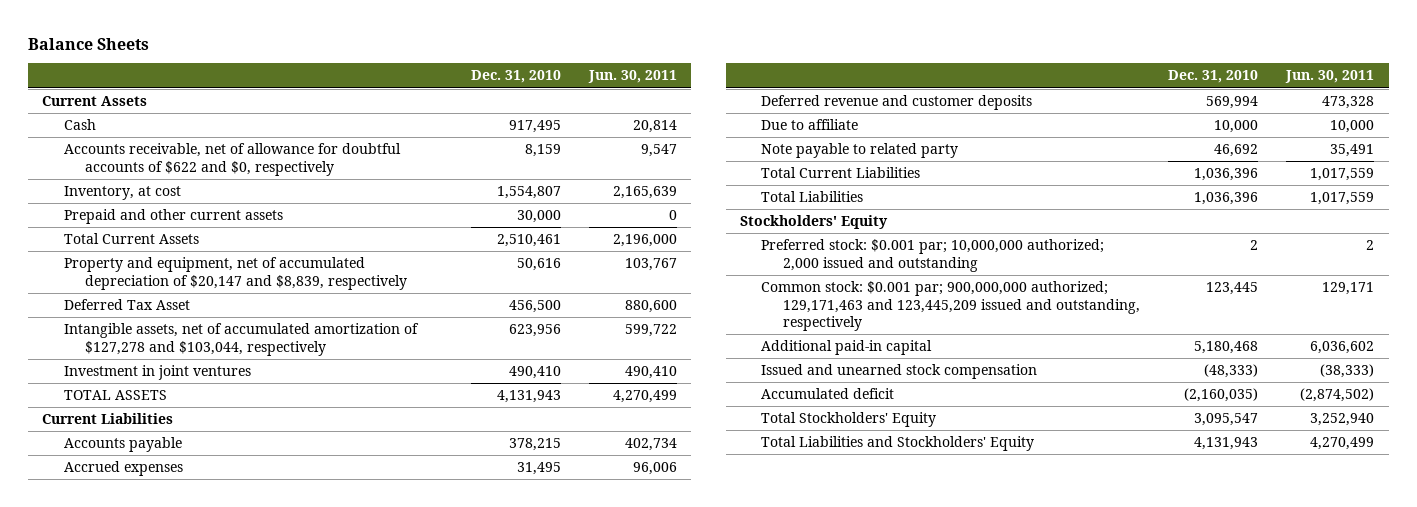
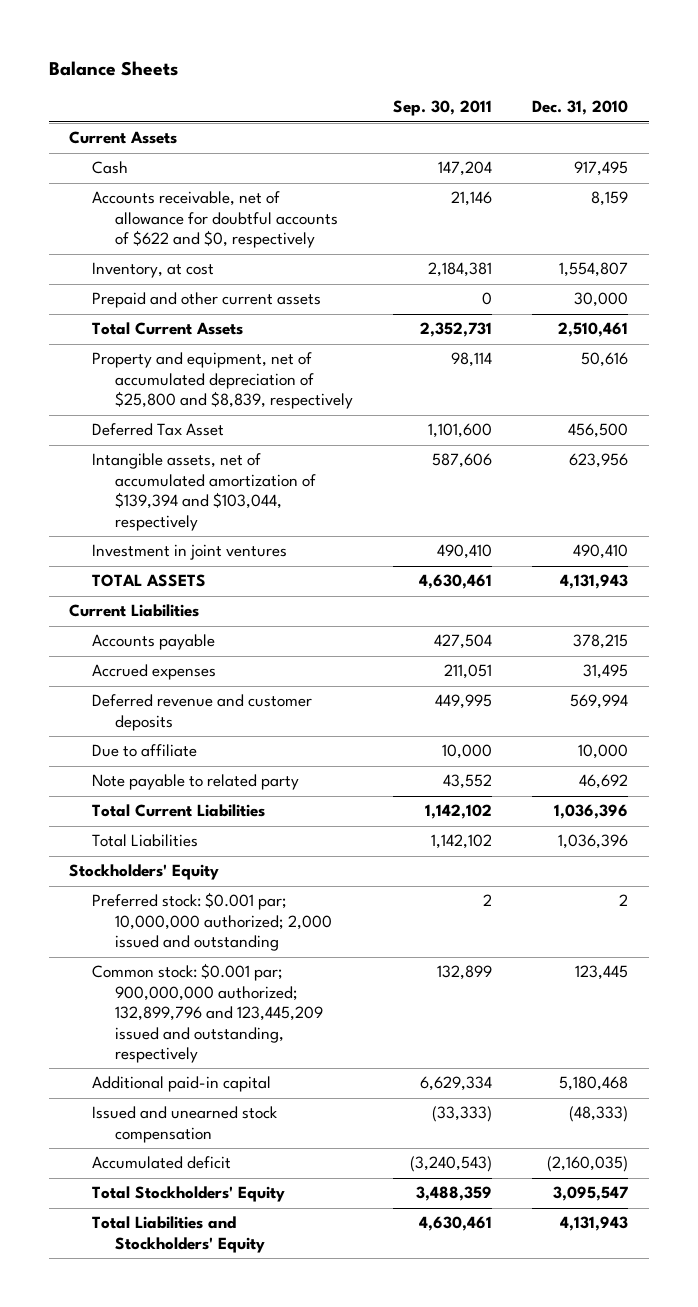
[587,70,677,84] Jun. 30, 2011 -> none
none -> [392,100,492,117] Sep. 30, 2011
[63,257,408,290] Property and equipment, net of accumulated depreciation of $20,147 and $8,839, respectively -> [91,352,353,410] Property and equipment, net of accumulated depreciation of $25,800 and $8,839, respectively
[63,323,419,356] Intangible assets, net of accumulated amortization of $127,278 and $103,044, respectively -> [91,453,316,531] Intangible assets, net of accumulated amortization of $139,394 and $103,044, respectively
[761,281,1140,332] Common stock: $0.001 par; 900,000,000 authorized; 129,171,463 and 123,445,209 issued and outstanding, respectively -> [91,963,323,1063] Common stock: $0.001 par; 900,000,000 authorized; 132,899,796 and 123,445,209 issued and outstanding, respectively

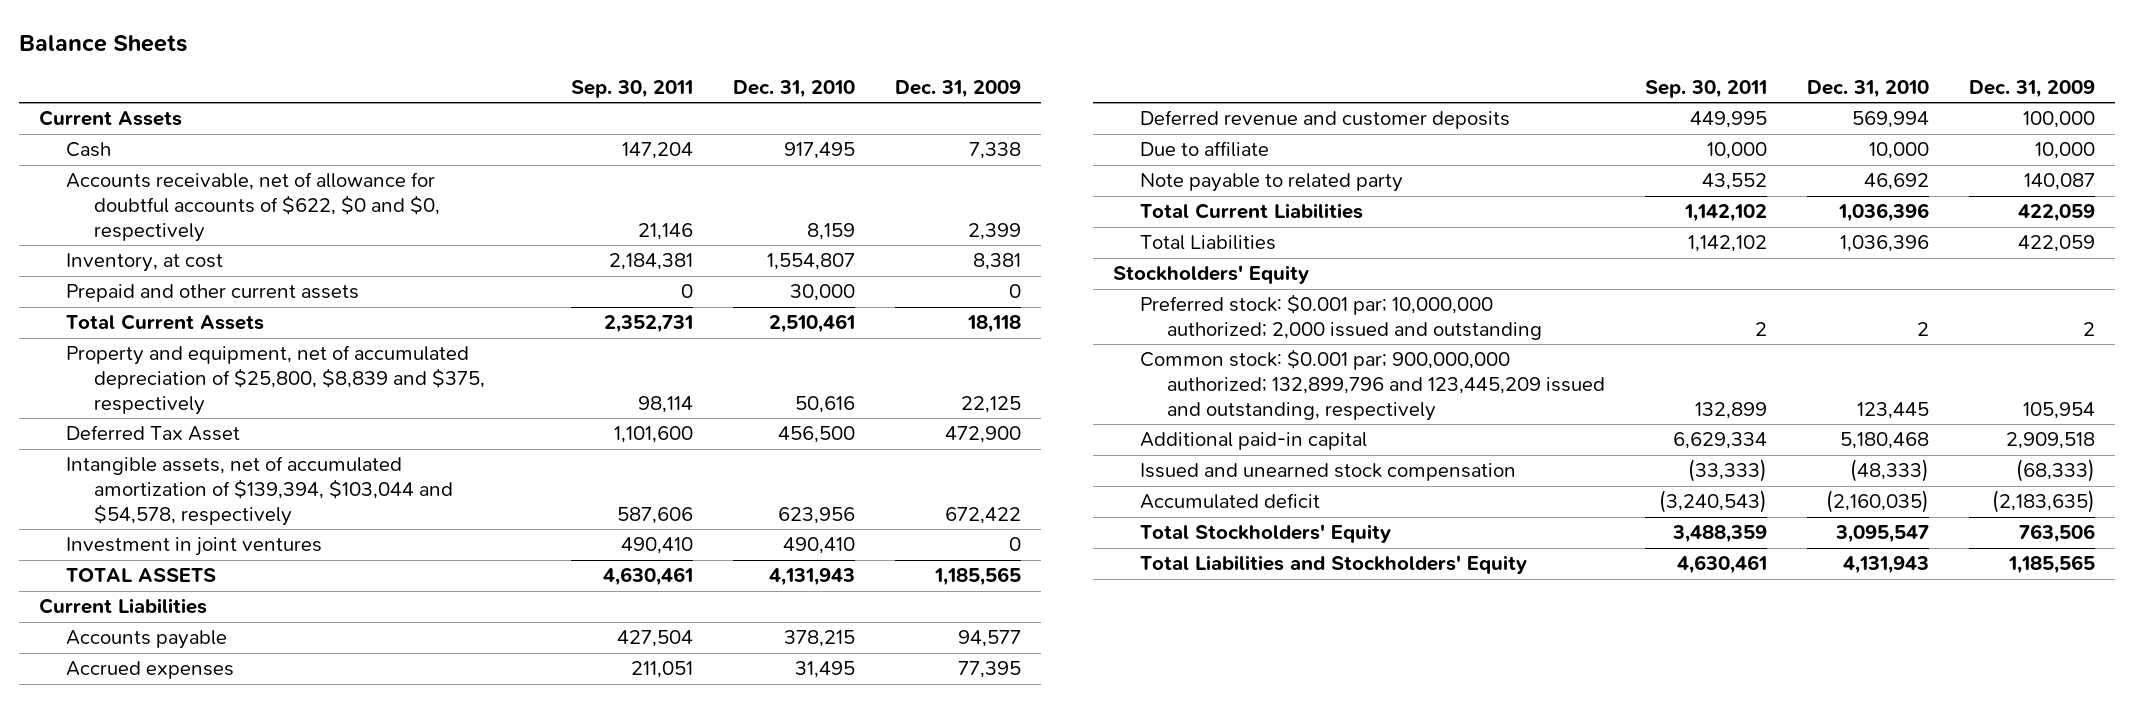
none -> [895,80,1022,99] Dec. 31, 2009
[91,191,338,249] Accounts receivable, net of allowance for doubtful accounts of $622 and $0, respectively -> [66,172,440,242] Accounts receivable, net of allowance for doubtful accounts of $622, $0 and $0, respectively
[91,352,353,410] Property and equipment, net of accumulated depreciation of $25,800 and $8,839, respectively -> [66,345,485,415] Property and equipment, net of accumulated depreciation of $25,800, $8,839 and $375, respectively
[91,453,316,531] Intangible assets, net of accumulated amortization of $139,394 and $103,044, respectively -> [66,456,453,526] Intangible assets, net of accumulated amortization of $139,394, $103,044 and $54,578, respectively

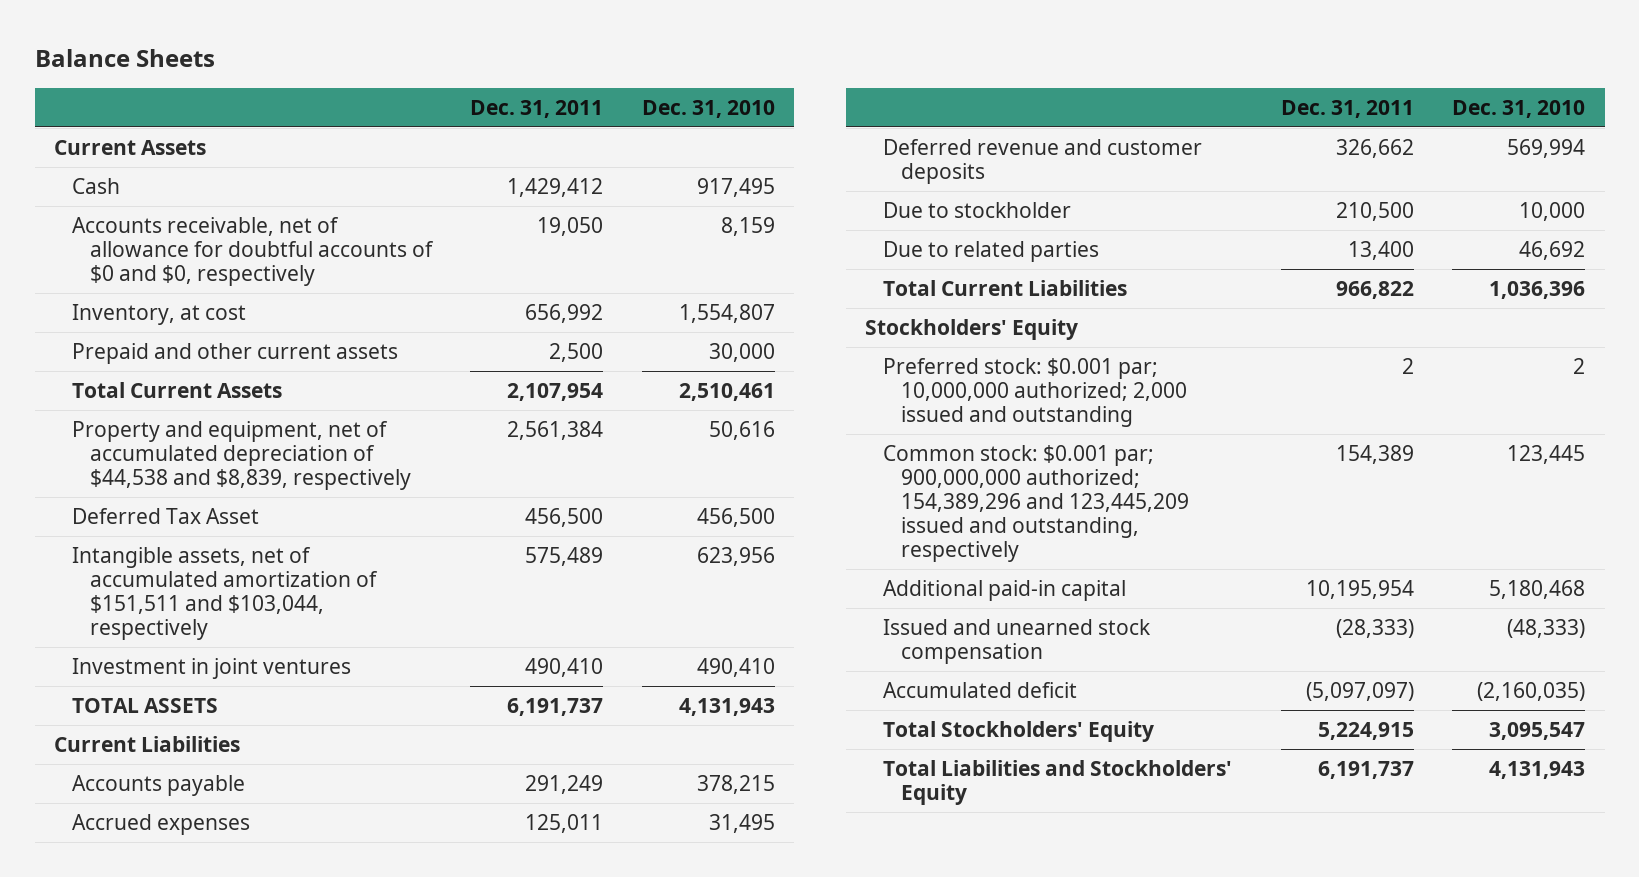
[571,80,694,99] Sep. 30, 2011 -> none
[895,80,1022,99] Dec. 31, 2009 -> none
none -> [470,99,604,118] Dec. 31, 2011
[66,172,440,242] Accounts receivable, net of allowance for doubtful accounts of $622, $0 and $0, respectively -> [71,216,434,286] Accounts receivable, net of allowance for doubtful accounts of $0 and $0, respectively
[66,345,485,415] Property and equipment, net of accumulated depreciation of $25,800, $8,839 and $375, respectively -> [71,420,411,490] Property and equipment, net of accumulated depreciation of $44,538 and $8,839, respectively
[66,456,453,526] Intangible assets, net of accumulated amortization of $139,394, $103,044 and $54,578, respectively -> [71,546,378,640] Intangible assets, net of accumulated amortization of $151,511 and $103,044, respectively
[1139,141,1269,158] Due to affiliate -> [882,201,1071,218] Due to stockholder
[1139,173,1403,193] Note payable to related party -> [882,240,1099,262] Due to related parties
[1139,235,1276,251] Total Liabilities -> none
[1139,349,1606,421] Common stock: $0.001 par; 900,000,000 authorized; 132,899,796 and 123,445,209 issued and outstanding, respectively -> [882,444,1189,562] Common stock: $0.001 par; 900,000,000 authorized; 154,389,296 and 123,445,209 issued and outstanding, respectively

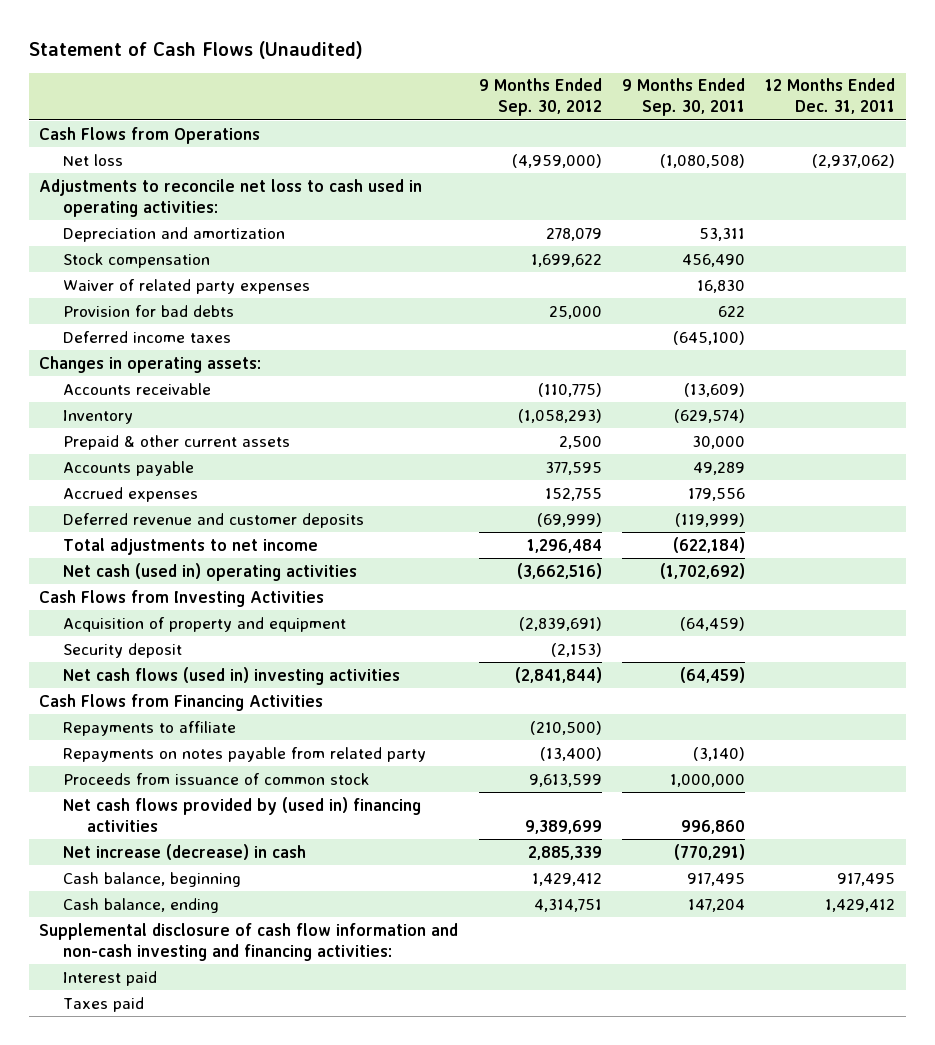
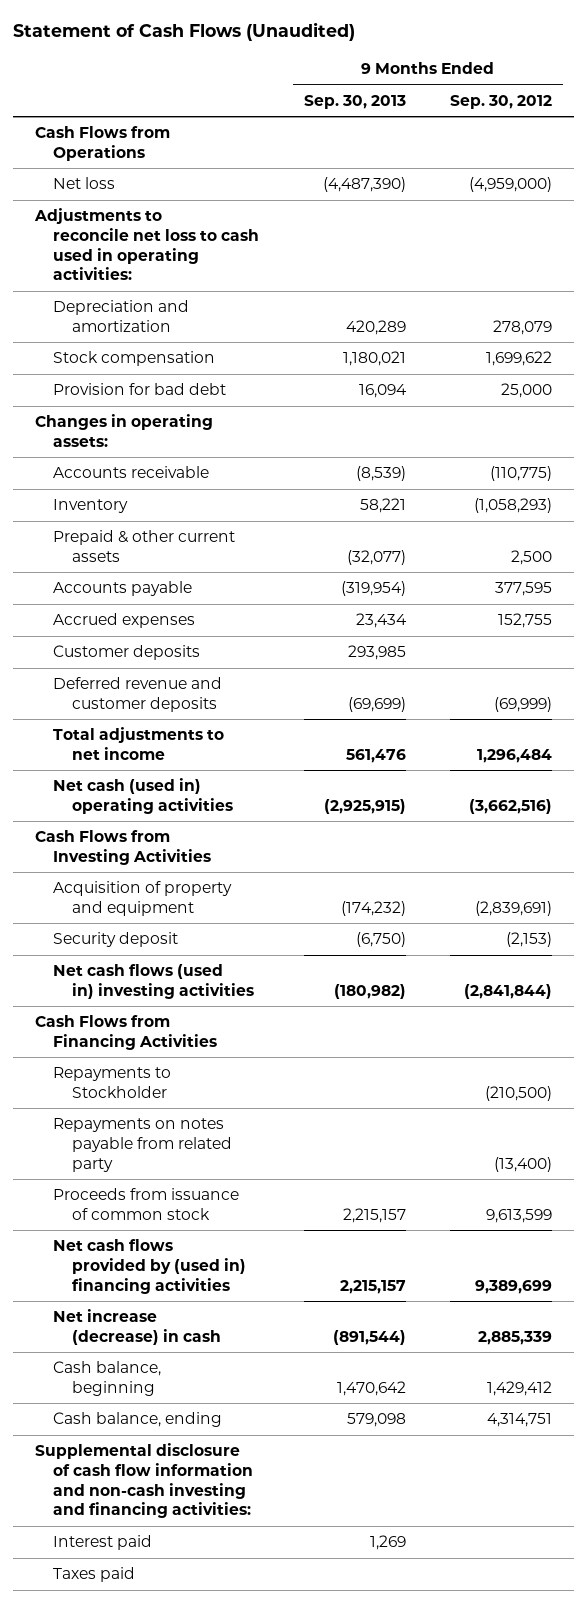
[621,78,745,117] 9 Months Ended Sep. 30, 2011 -> none
[765,78,896,115] 12 Months Ended Dec. 31, 2011 -> none
none -> [303,94,406,109] Sep. 30, 2013
[63,278,311,294] Waiver of related party expenses -> none
[63,330,232,343] Deferred income taxes -> none
[63,304,235,317] Provision for bad debts -> [53,383,227,396] Provision for bad debt
none -> [53,645,201,661] Customer deposits
[63,720,237,736] Repayments to affiliate -> [53,1067,172,1098] Repayments to Stockholder

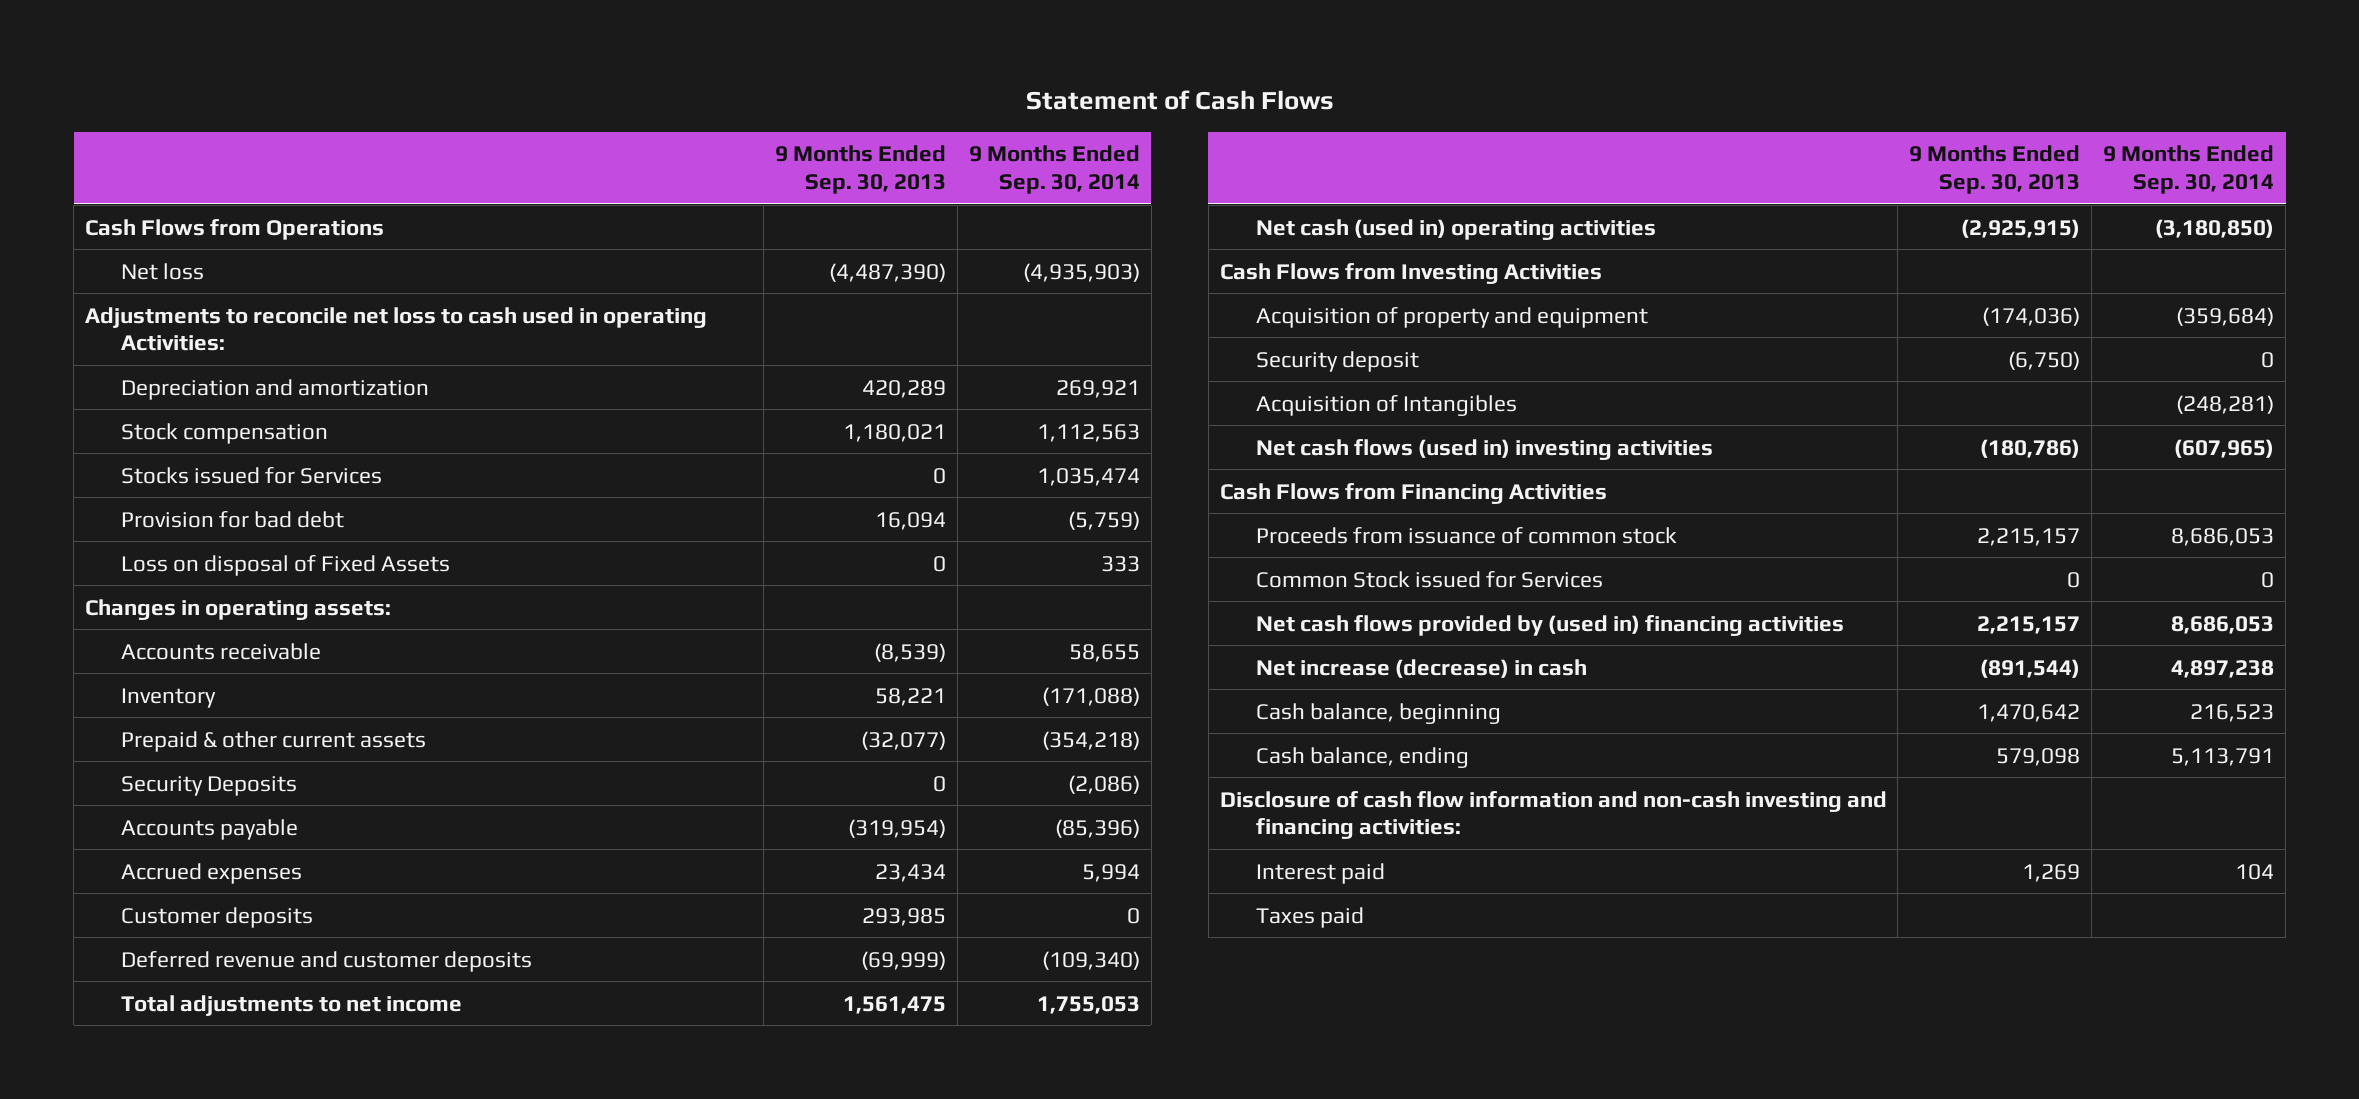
[13,22,356,42] Statement of Cash Flows (Unaudited) -> [1025,89,1334,110] Statement of Cash Flows
[449,94,552,109] Sep. 30, 2012 -> none
none -> [968,145,1140,194] 9 Months Ended Sep. 30, 2014
[34,208,260,281] Adjustments to reconcile net loss to cash used in operating activities: -> [85,306,708,352] Adjustments to reconcile net loss to cash used in operating Activities:
none -> [121,466,383,484] Stocks issued for Services
none -> [121,554,451,576] Loss on disposal of Fixed Assets
none -> [121,775,298,796] Security Deposits
[347,696,406,712] (69,699) -> [861,950,947,970] (69,999)
[345,748,406,763] 561,476 -> [843,995,947,1014] 1,561,475
[340,900,406,916] (174,232) -> [1982,306,2081,326] (174,036)
none -> [1255,394,1517,416] Acquisition of Intangibles
[333,983,406,999] (180,982) -> [1980,438,2081,458] (180,786)
[53,1067,172,1098] Repayments to Stockholder -> none
[53,1118,232,1172] Repayments on notes payable from related party -> none
none -> [1255,570,1603,588] Common Stock issued for Services
[35,1443,254,1519] Supplemental disclosure of cash flow information and non-cash investing and financing activities: -> [1219,790,1887,840] Disclosure of cash flow information and non-cash investing and financing activities:

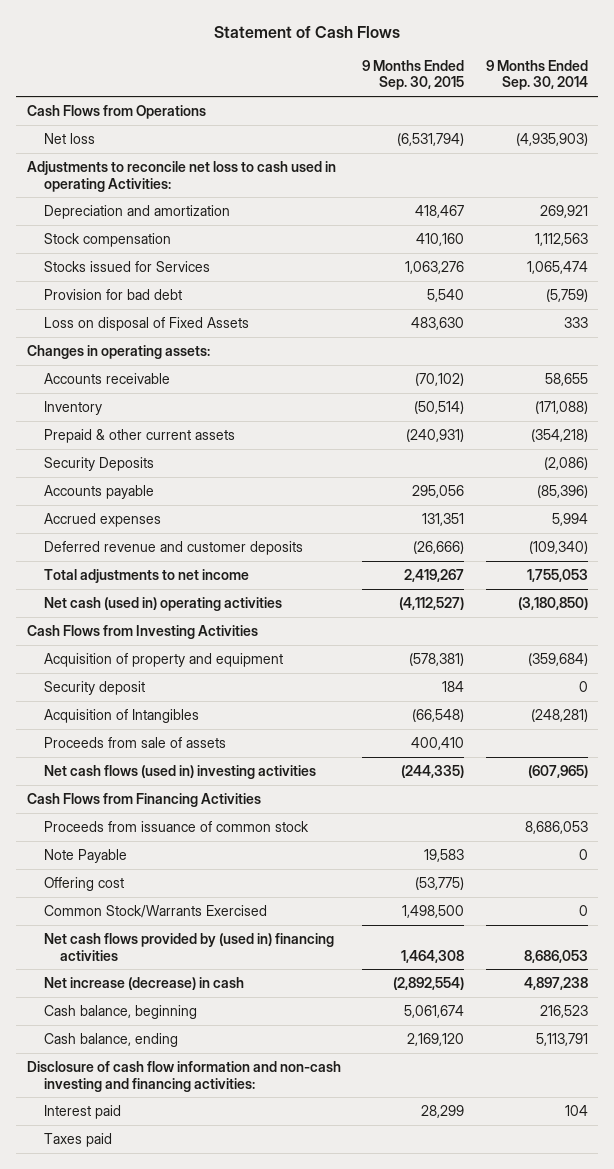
[775,145,947,194] 9 Months Ended Sep. 30, 2013 -> none
none -> [362,59,465,91] 9 Months Ended Sep. 30, 2015
[1036,467,1140,486] 1,035,474 -> [526,260,588,274] 1,065,474
[121,906,314,928] Customer deposits -> none
none -> [43,736,226,748] Proceeds from sale of assets
[1255,570,1603,588] Common Stock issued for Services -> none
none -> [43,848,127,863] Note Payable
none -> [43,876,124,891] Offering cost
none -> [43,904,267,918] Common Stock/Warrants Exercised

